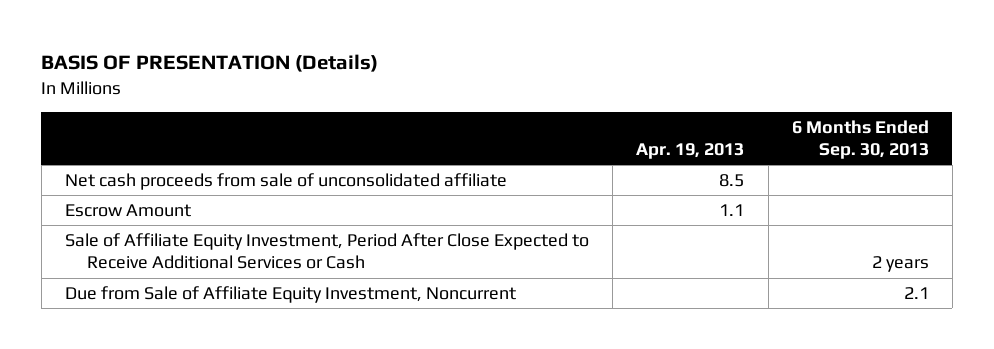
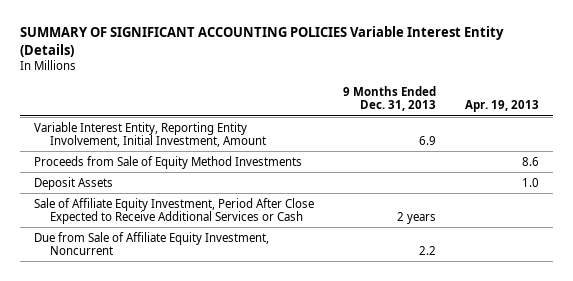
[41,54,379,73] BASIS OF PRESENTATION (Details) -> [19,26,504,57] SUMMARY OF SIGNIFICANT ACCOUNTING POLICIES Variable Interest Entity (Details)
[791,119,929,160] 6 Months Ended Sep. 30, 2013 -> none
none -> [343,86,437,112] 9 Months Ended Dec. 31, 2013
[65,203,192,217] Escrow Amount -> none
none -> [34,121,266,147] Variable Interest Entity, Reporting Entity Involvement, Initial Investment, Amount
[65,172,508,190] Net cash proceeds from sale of unconsolidated affiliate -> [34,155,303,169] Proceeds from Sale of Equity Method Investments
[719,173,745,187] 8.5 -> [521,156,539,166] 8.6
none -> [34,176,114,190] Deposit Assets

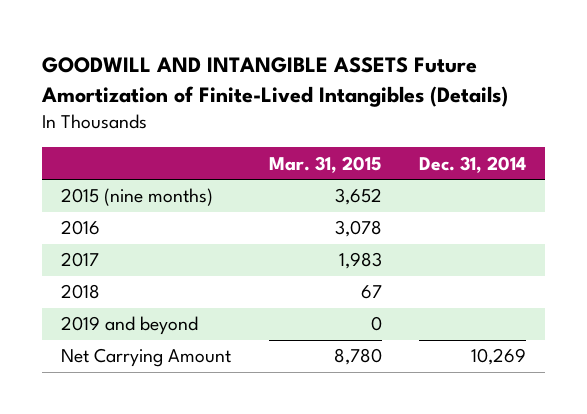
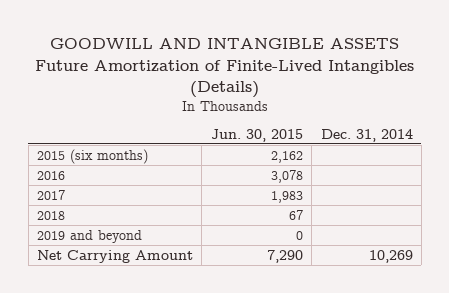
[268,155,382,173] Mar. 31, 2015 -> none
none -> [210,128,303,142] Jun. 30, 2015
[60,188,213,207] 2015 (nine months) -> [36,148,148,164] 2015 (six months)

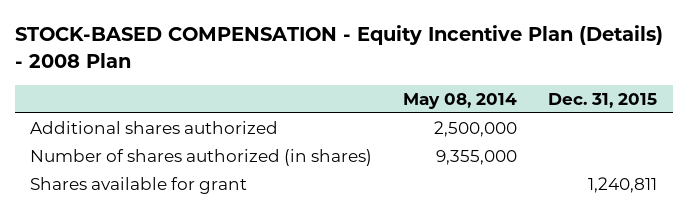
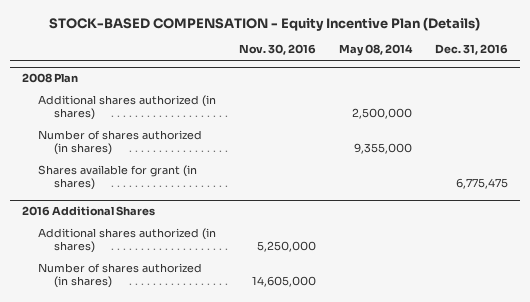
[14,25,663,68] STOCK-BASED COMPENSATION - Equity Incentive Plan (Details) - 2008 Plan -> [49,16,481,31] STOCK-BASED COMPENSATION - Equity Incentive Plan (Details)
[548,92,658,108] Dec. 31, 2015 -> none
none -> [239,44,317,56] Nov. 30, 2016
none -> [435,44,509,56] Dec. 31, 2016
none -> [21,73,78,84] 2008 Plan
[30,120,279,134] Additional shares authorized -> [38,94,217,120] Additional shares authorized (in shares)
[30,176,248,194] Shares available for grant -> [38,164,198,190] Shares available for grant (in shares)
none -> [21,206,155,217] 2016 Additional Shares
none -> [38,227,217,253] Additional shares authorized (in shares)
none -> [38,262,203,288] Number of shares authorized (in shares)

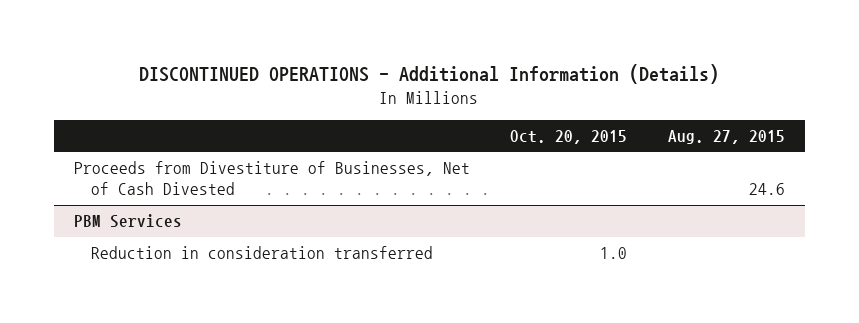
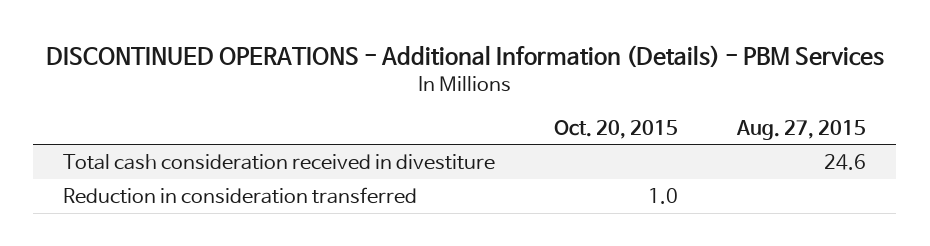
[139,63,720,84] DISCONTINUED OPERATIONS - Additional Information (Details) -> [45,45,884,69] DISCONTINUED OPERATIONS - Additional Information (Details) - PBM Services
[73,214,182,229] PBM Services -> none
[91,246,434,260] Reduction in consideration transferred -> none
[73,161,470,196] Proceeds from Divestiture of Businesses, Net of Cash Divested -> [63,153,496,170] Total cash consideration received in divestiture
none -> [63,186,418,204] Reduction in consideration transferred

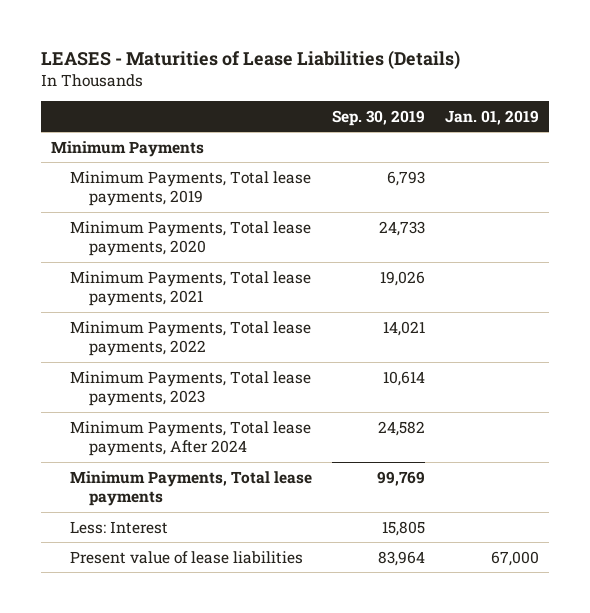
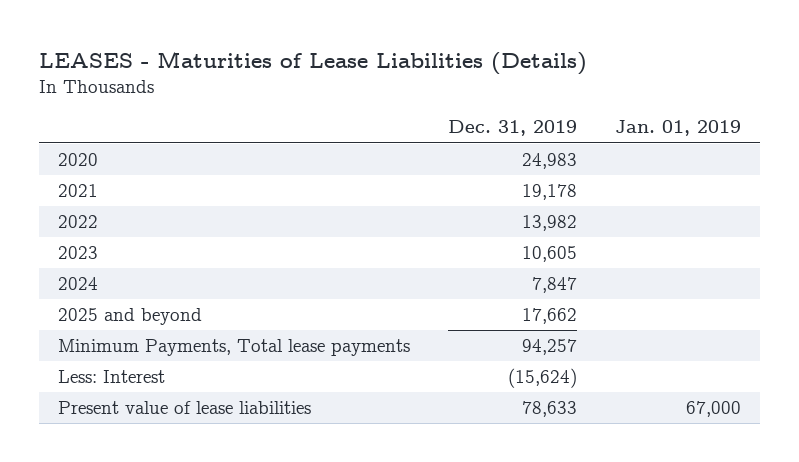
[331,110,425,127] Sep. 30, 2019 -> none
none -> [447,120,577,137] Dec. 31, 2019
[50,140,204,157] Minimum Payments -> none
[69,170,311,207] Minimum Payments, Total lease payments, 2019 -> [57,153,98,167] 2020
[69,220,311,257] Minimum Payments, Total lease payments, 2020 -> [57,184,98,198] 2021
[69,270,311,307] Minimum Payments, Total lease payments, 2021 -> [57,215,98,229] 2022
[69,320,311,357] Minimum Payments, Total lease payments, 2022 -> [57,246,98,260] 2023
[69,370,311,407] Minimum Payments, Total lease payments, 2023 -> [57,277,98,291] 2024
[69,420,311,457] Minimum Payments, Total lease payments, After 2024 -> [57,308,202,326] 2025 and beyond

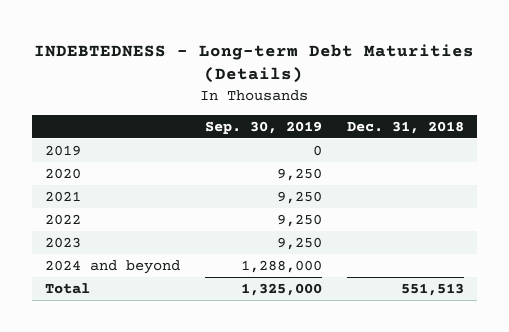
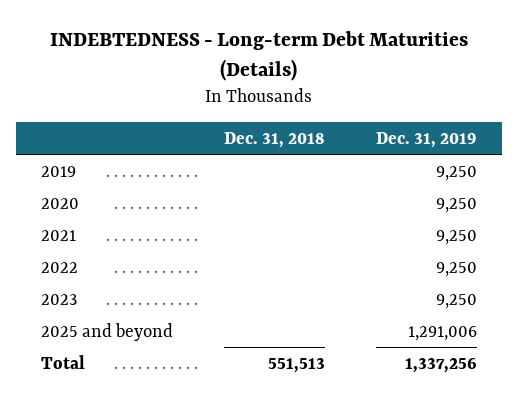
[204,121,322,135] Sep. 30, 2019 -> none
none -> [375,131,477,148] Dec. 31, 2019
[44,259,180,274] 2024 and beyond -> [41,322,174,341] 2025 and beyond

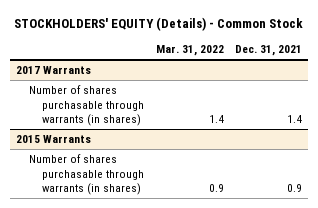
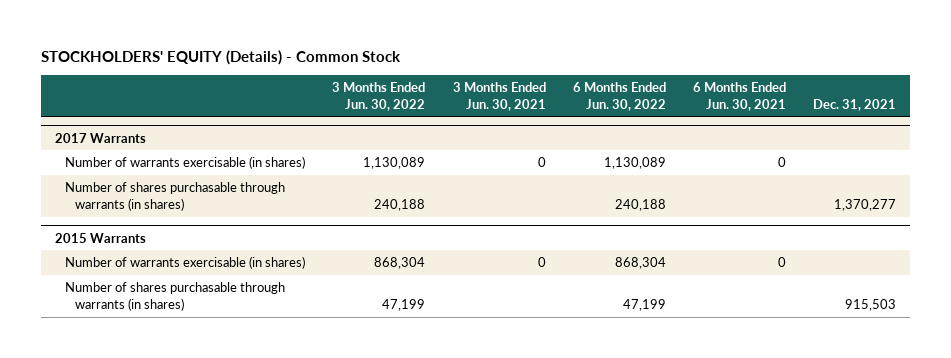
[155,45,224,57] Mar. 31, 2022 -> none
none -> [332,81,426,111] 3 Months Ended Jun. 30, 2022
none -> [452,81,546,111] 3 Months Ended Jun. 30, 2021
none -> [572,81,666,111] 6 Months Ended Jun. 30, 2022
none -> [692,81,786,111] 6 Months Ended Jun. 30, 2021
none -> [65,156,306,170] Number of warrants exercisable (in shares)
[287,115,303,124] 1.4 -> [834,199,897,212] 1,370,277
none -> [65,256,306,270] Number of warrants exercisable (in shares)
[287,184,303,193] 0.9 -> [845,299,897,312] 915,503

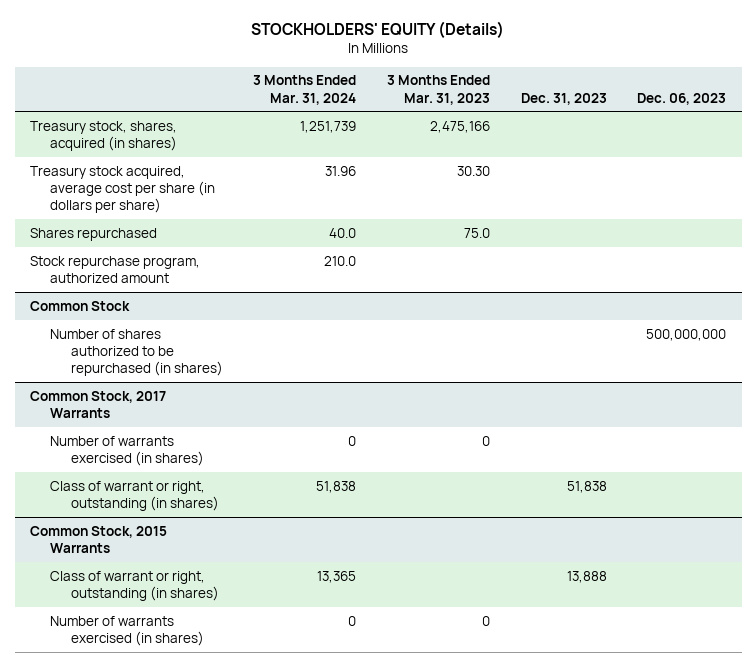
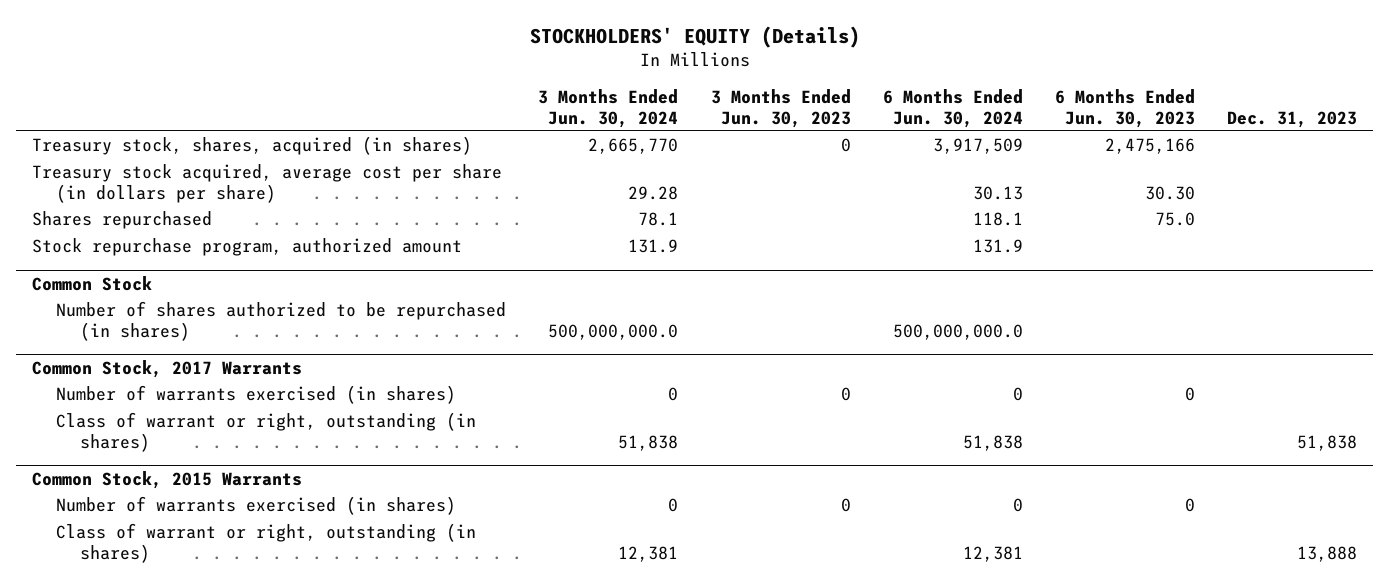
[253,75,357,105] 3 Months Ended Mar. 31, 2024 -> none
[386,75,490,105] 3 Months Ended Mar. 31, 2023 -> none
[637,92,727,105] Dec. 06, 2023 -> none
none -> [538,89,679,128] 3 Months Ended Jun. 30, 2024
none -> [710,89,851,128] 3 Months Ended Jun. 30, 2023
none -> [882,89,1023,128] 6 Months Ended Jun. 30, 2024
none -> [1055,89,1196,128] 6 Months Ended Jun. 30, 2023
[50,570,219,601] Class of warrant or right, outstanding (in shares) -> [56,523,477,563] Class of warrant or right, outstanding (in shares)

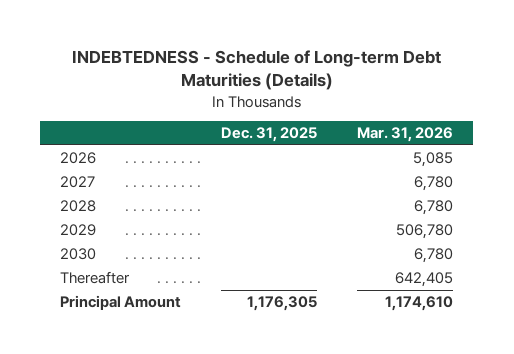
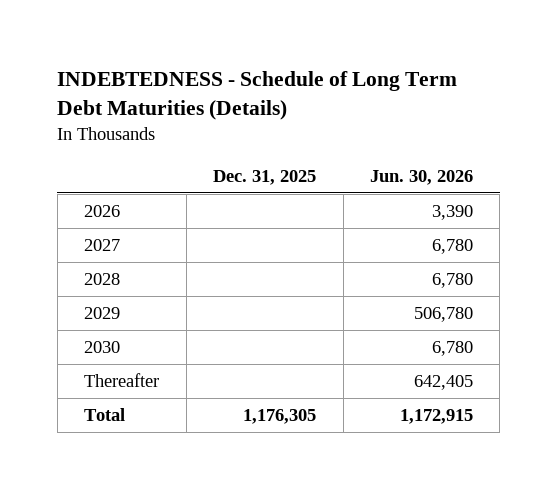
[71,50,441,91] INDEBTEDNESS - Schedule of Long-term Debt Maturities (Details) -> [57,71,458,121] INDEBTEDNESS - Schedule of Long Term Debt Maturities (Details)
[357,127,454,143] Mar. 31, 2026 -> none
none -> [370,169,474,185] Jun. 30, 2026
[60,295,182,311] Principal Amount -> [84,408,126,422] Total

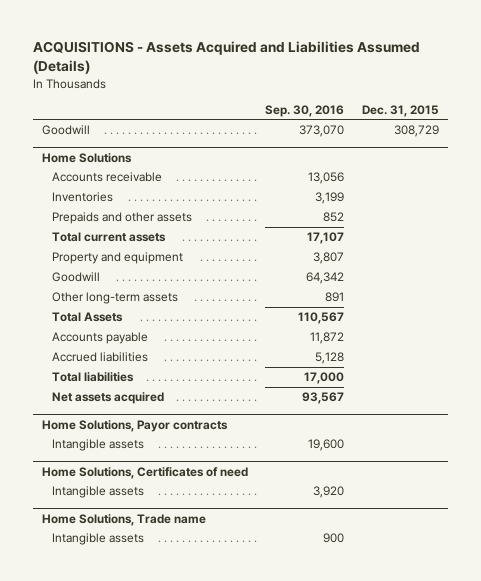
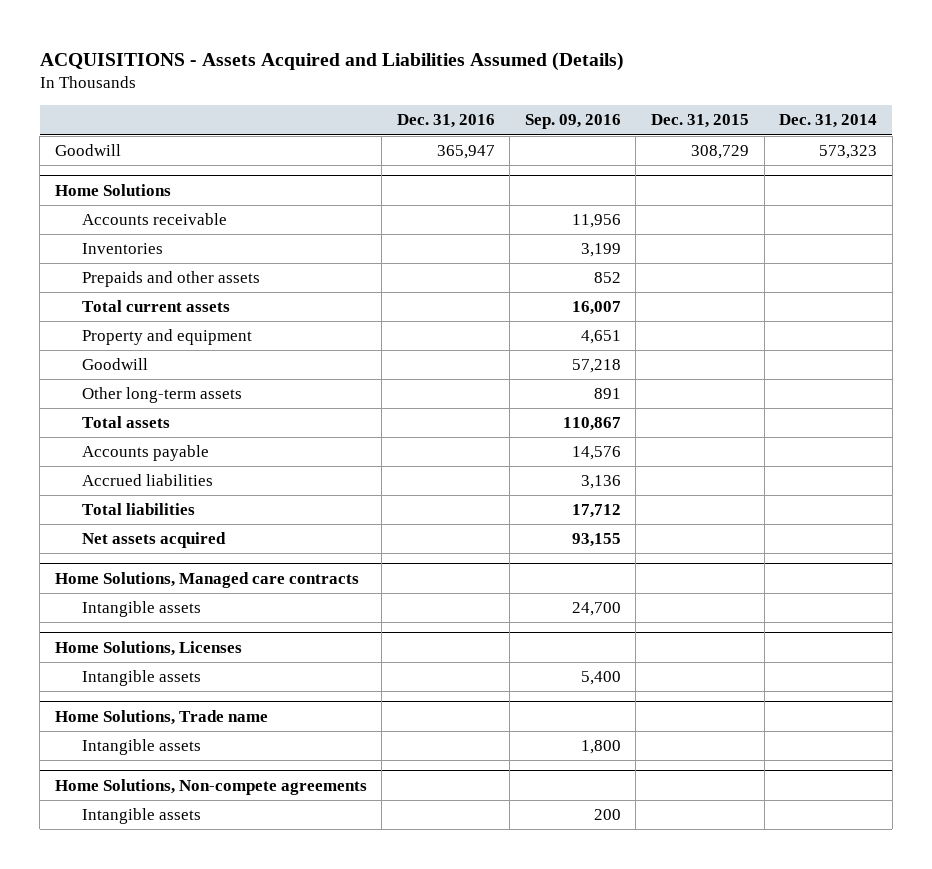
[265,104,345,117] Sep. 30, 2016 -> none
none -> [396,114,495,129] Dec. 31, 2016
none -> [524,114,621,130] Sep. 09, 2016
none -> [779,114,878,129] Dec. 31, 2014
[51,312,123,323] Total Assets -> [81,416,170,429] Total assets
[41,419,228,432] Home Solutions, Payor contracts -> [54,571,359,588] Home Solutions, Managed care contracts
[41,466,248,479] Home Solutions, Certificates of need -> none
[51,486,144,499] Intangible assets -> none
none -> [54,640,242,656] Home Solutions, Licenses
none -> [81,670,201,687] Intangible assets
none -> [54,778,367,795] Home Solutions, Non-compete agreements
none -> [81,808,201,825] Intangible assets

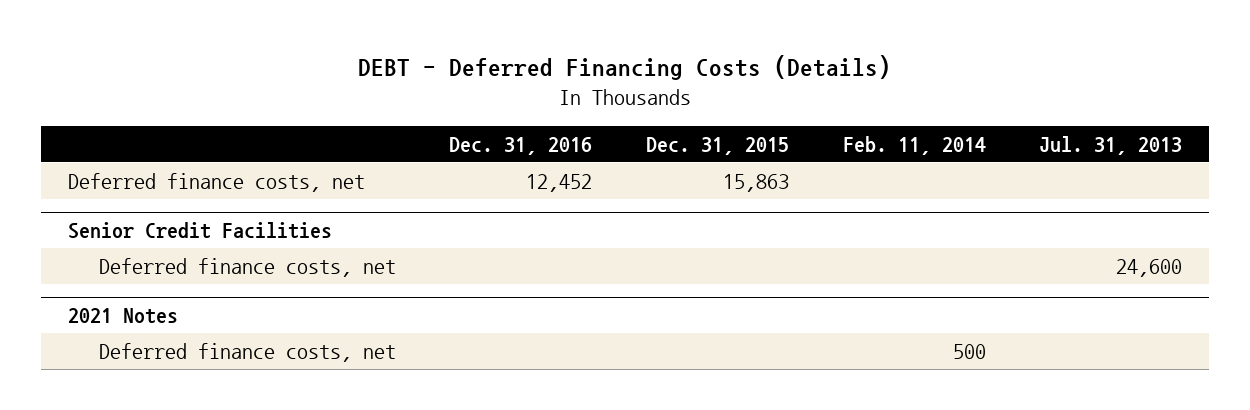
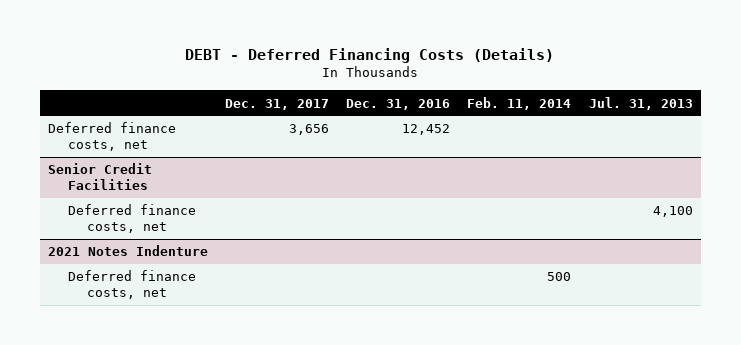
[646,136,790,155] Dec. 31, 2015 -> none
none -> [225,98,330,110] Dec. 31, 2017
[1116,258,1183,277] 24,600 -> [652,206,693,218] 4,100
[68,307,179,324] 2021 Notes -> [48,245,209,257] 2021 Notes Indenture

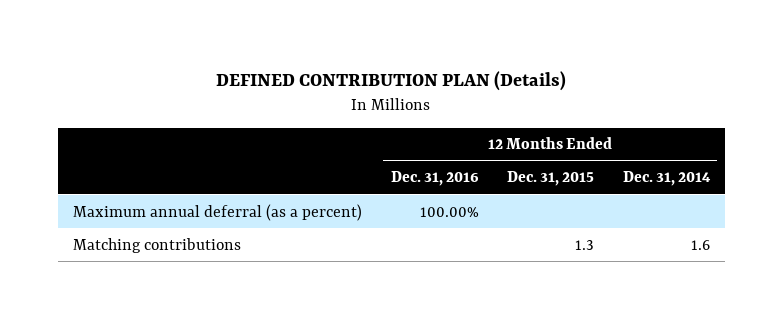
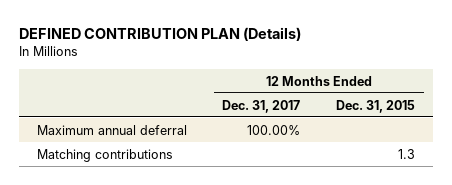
[390,171,479,187] Dec. 31, 2016 -> none
[623,171,712,187] Dec. 31, 2014 -> none
none -> [222,99,301,113] Dec. 31, 2017
[72,203,362,221] Maximum annual deferral (as a percent) -> [37,124,188,135] Maximum annual deferral

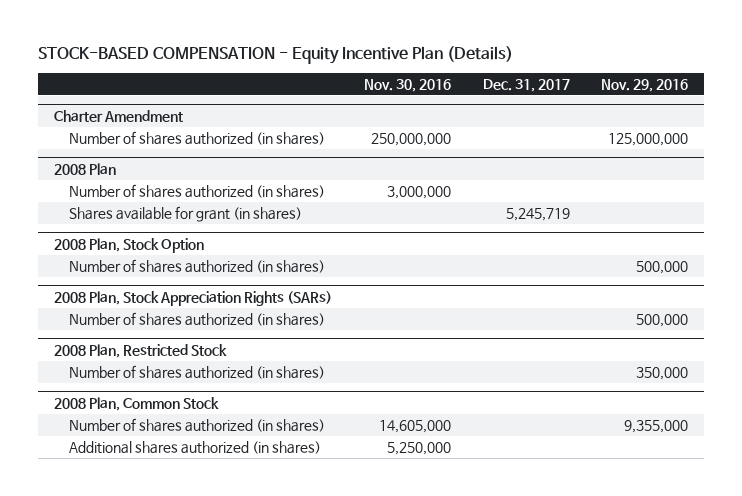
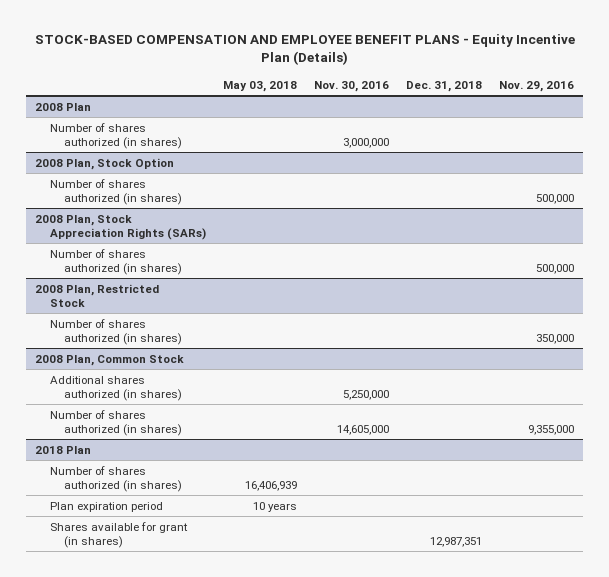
[38,46,514,65] STOCK-BASED COMPENSATION - Equity Incentive Plan (Details) -> [34,34,575,66] STOCK-BASED COMPENSATION AND EMPLOYEE BENEFIT PLANS - Equity Incentive Plan (Details)
[482,78,570,92] Dec. 31, 2017 -> none
none -> [222,80,297,92] May 03, 2018
none -> [406,80,483,92] Dec. 31, 2018
[54,109,184,122] Charter Amendment -> none
[69,130,326,145] Number of shares authorized (in shares) -> none
[69,205,303,222] Shares available for grant (in shares) -> none
[69,417,326,432] Number of shares authorized (in shares) -> [49,409,183,436] Number of shares authorized (in shares)
none -> [34,445,91,454] 2018 Plan
none -> [49,465,183,492] Number of shares authorized (in shares)
none -> [49,501,163,512] Plan expiration period
none -> [49,521,188,548] Shares available for grant (in shares)

